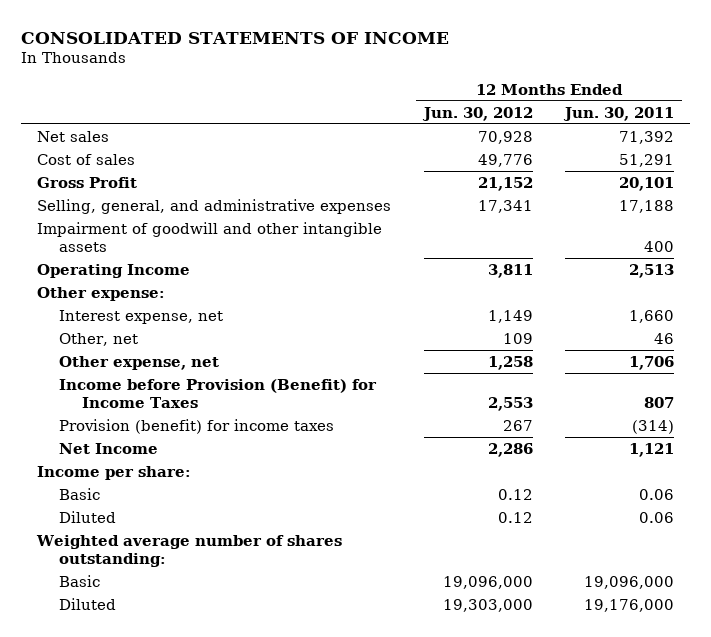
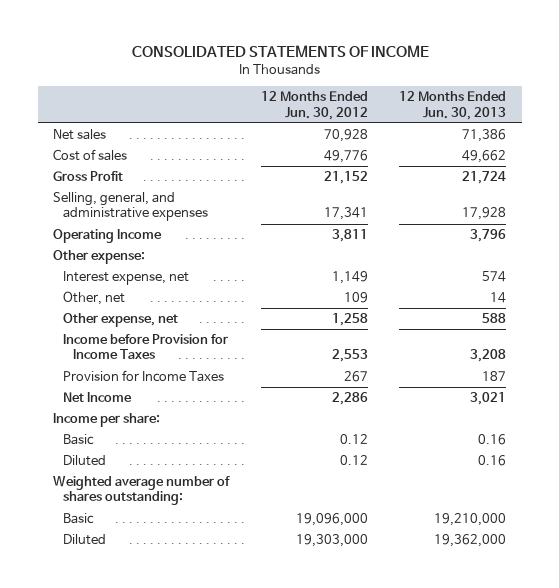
[563,106,675,121] Jun. 30, 2011 -> none
none -> [399,91,507,120] 12 Months Ended Jun. 30, 2013
[37,221,383,253] Impairment of goodwill and other intangible assets -> none
[59,378,378,409] Income before Provision (Benefit) for Income Taxes -> [63,334,229,360] Income before Provision for Income Taxes
[59,418,335,434] Provision (benefit) for income taxes -> [63,370,225,383] Provision for Income Taxes

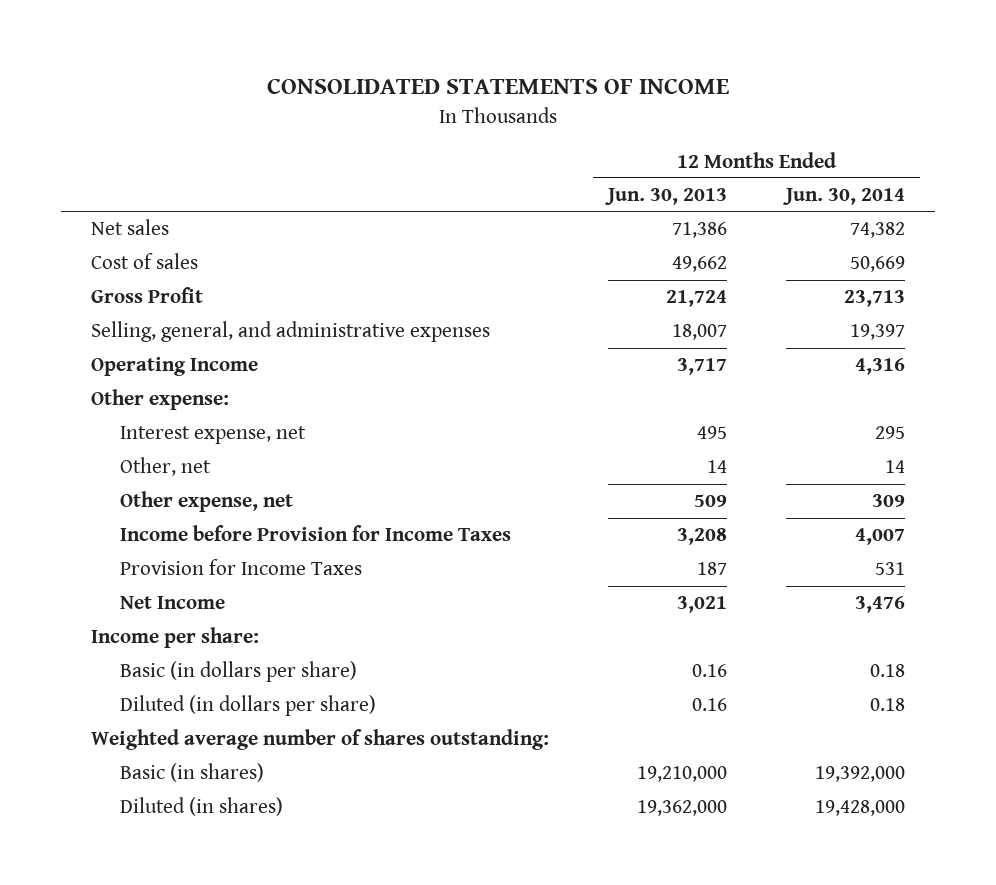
[260,91,368,120] 12 Months Ended Jun. 30, 2012 -> none
none -> [783,188,906,206] Jun. 30, 2014
[462,207,507,221] 17,928 -> [672,324,728,341] 18,007
[470,229,507,243] 3,796 -> [677,358,728,376] 3,717
[482,271,507,283] 574 -> [697,426,728,440] 495
[482,313,507,324] 588 -> [694,494,728,508] 509
[63,434,95,446] Basic -> [119,661,357,683] Basic (in dollars per share)
[63,455,107,467] Diluted -> [119,695,376,717] Diluted (in dollars per share)
[63,513,95,525] Basic -> [119,763,264,783] Basic (in shares)
[63,534,107,546] Diluted -> [119,797,283,817] Diluted (in shares)

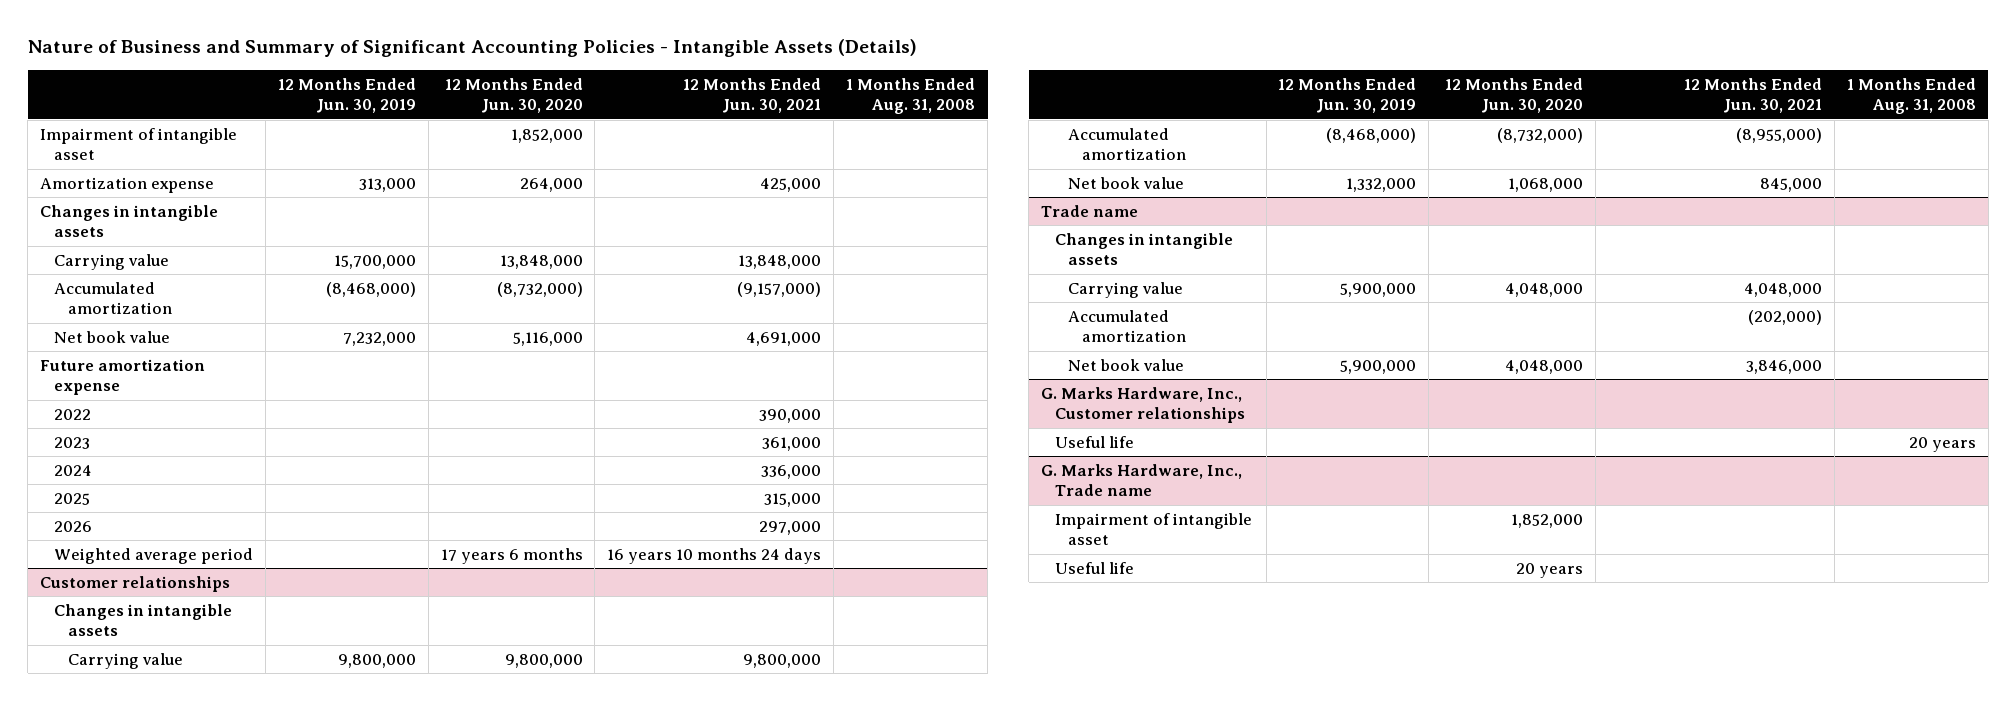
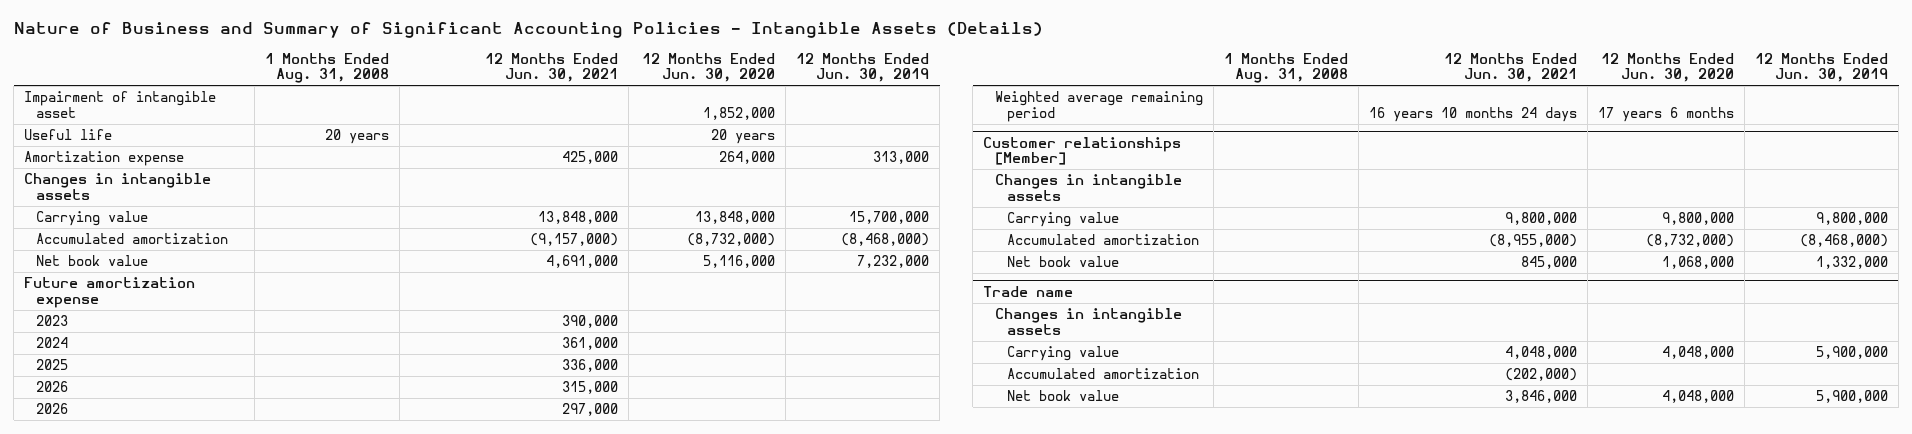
none -> [24,129,113,141] Useful life
[54,408,92,420] 2022 -> [36,315,69,327] 2023
[54,436,91,449] 2023 -> [36,337,69,349] 2024
[54,464,93,476] 2024 -> [36,359,69,371] 2025
[54,492,91,505] 2025 -> [36,381,69,393] 2026
[54,547,254,564] Weighted average period -> [995,91,1204,122] Weighted average remaining period
[40,575,231,592] Customer relationships -> [983,136,1182,166] Customer relationships [Member]
[1040,386,1245,424] G. Marks Hardware, Inc., Customer relationships -> none
[1054,435,1134,448] Useful life -> none
[1040,463,1242,497] G. Marks Hardware, Inc., Trade name -> none
[1054,512,1252,546] Impairment of intangible asset -> none
[1054,561,1134,574] Useful life -> none

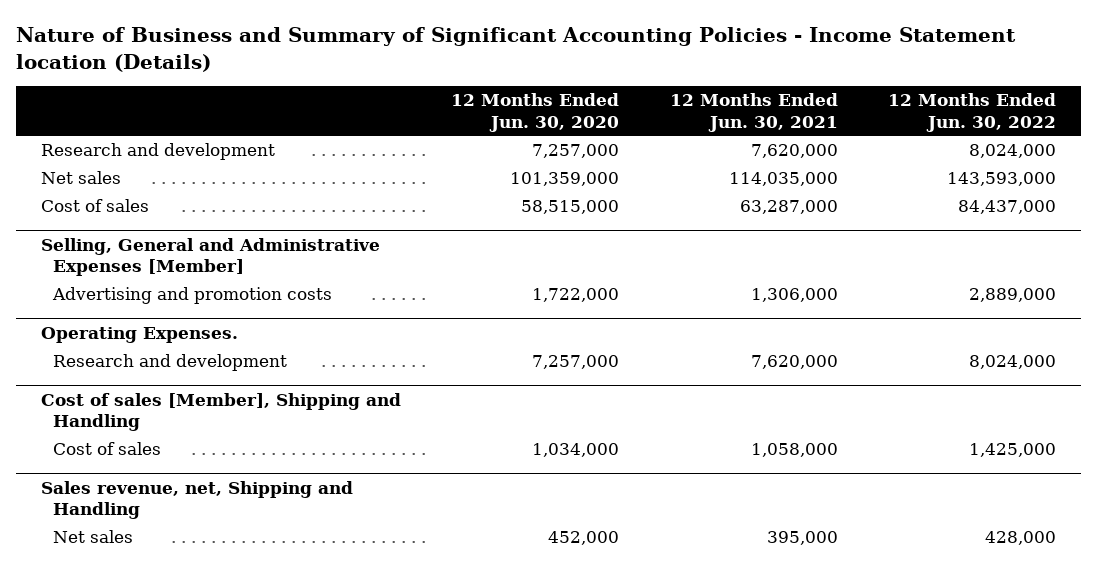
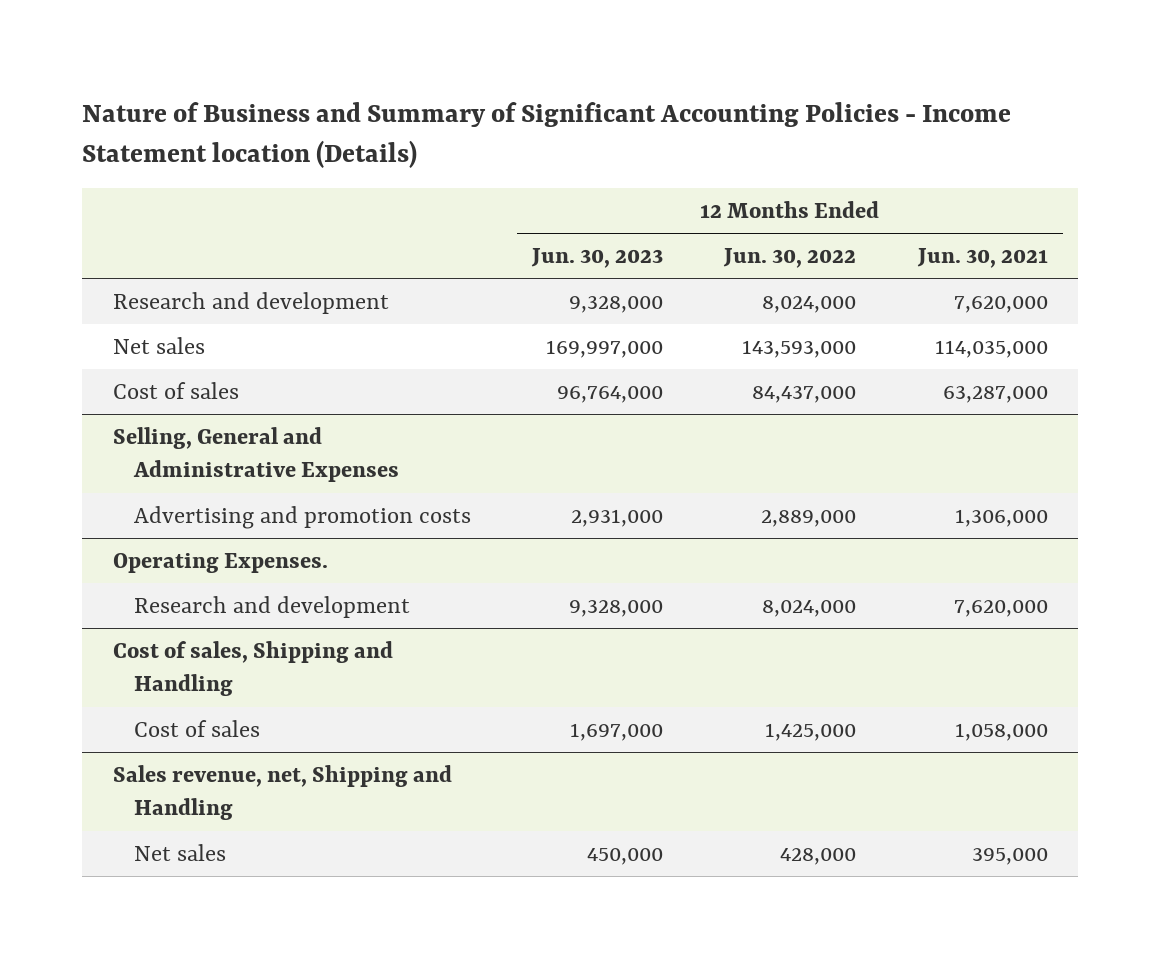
[451,93,620,132] 12 Months Ended Jun. 30, 2020 -> none
none -> [531,248,664,269] Jun. 30, 2023
[41,237,381,277] Selling, General and Administrative Expenses [Member] -> [112,426,400,483] Selling, General and Administrative Expenses
[41,392,402,432] Cost of sales [Member], Shipping and Handling -> [112,640,393,697] Cost of sales, Shipping and Handling

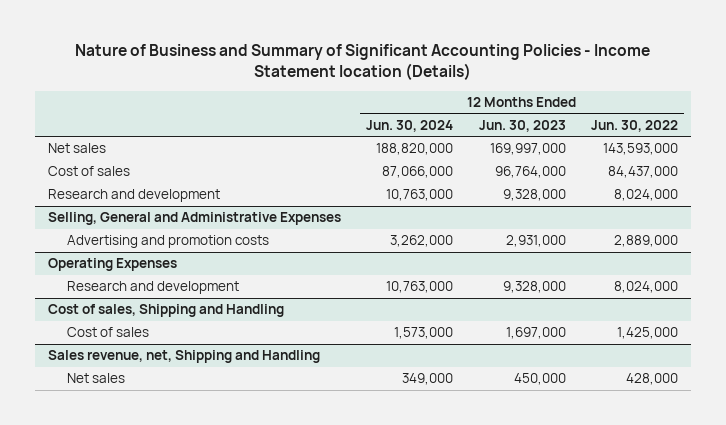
[916,248,1048,269] Jun. 30, 2021 -> none
none -> [366,119,454,132] Jun. 30, 2024
[112,291,389,314] Research and development -> [48,189,221,203] Research and development
[112,552,328,573] Operating Expenses. -> [48,258,178,272] Operating Expenses

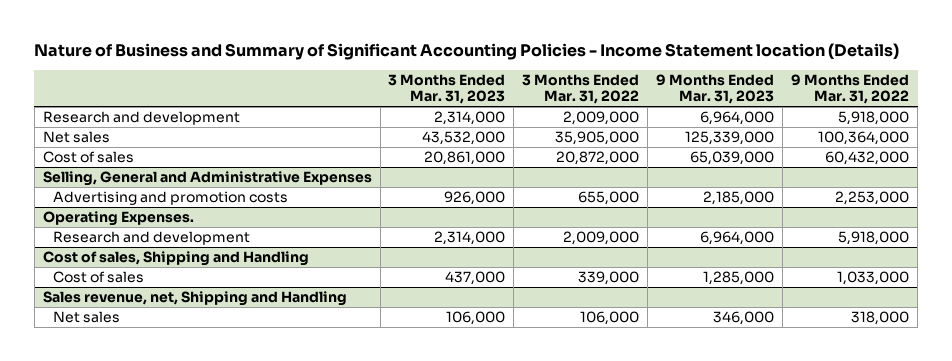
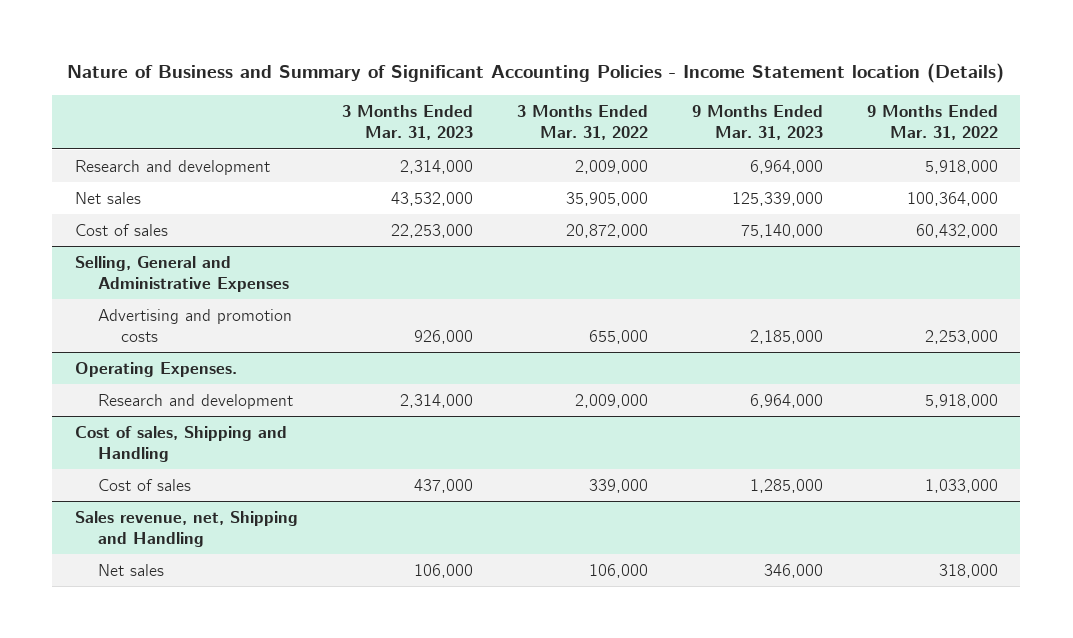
[424,151,506,166] 20,861,000 -> [390,223,473,238] 22,253,000
[690,151,775,166] 65,039,000 -> [740,223,823,238] 75,140,000

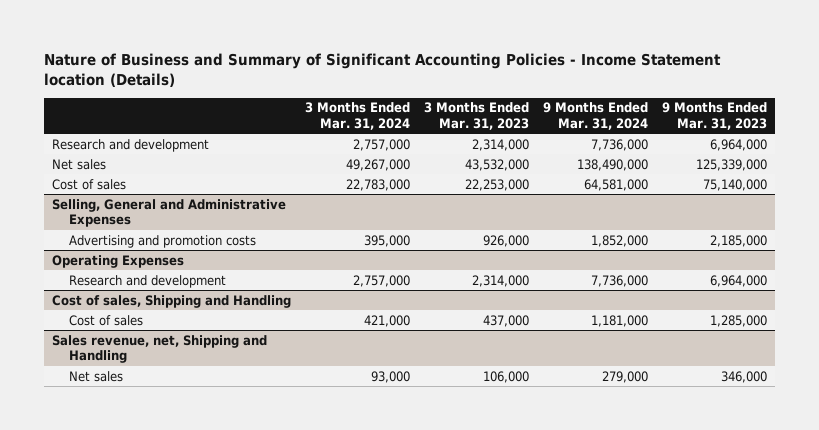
[516,104,648,141] 3 Months Ended Mar. 31, 2022 -> none
[867,104,999,141] 9 Months Ended Mar. 31, 2022 -> none
none -> [304,102,410,131] 3 Months Ended Mar. 31, 2024
none -> [543,102,649,131] 9 Months Ended Mar. 31, 2024
[74,361,237,377] Operating Expenses. -> [51,254,184,268] Operating Expenses

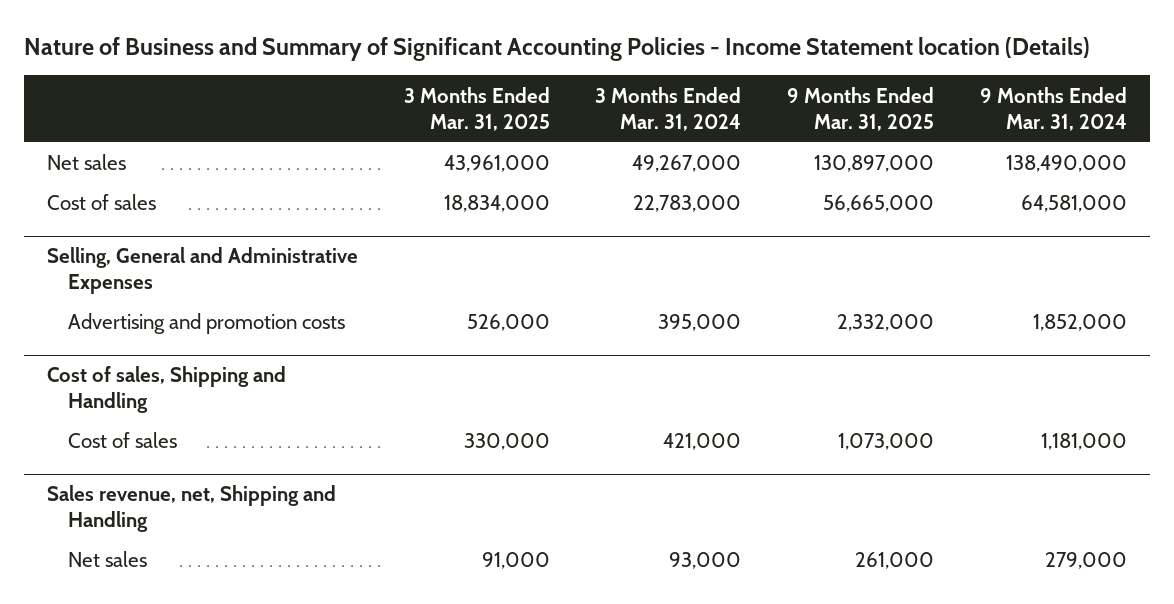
[424,102,530,131] 3 Months Ended Mar. 31, 2023 -> none
[662,102,768,131] 9 Months Ended Mar. 31, 2023 -> none
none -> [403,86,550,131] 3 Months Ended Mar. 31, 2025
none -> [787,86,935,131] 9 Months Ended Mar. 31, 2025
[51,138,209,152] Research and development -> none
[51,254,184,268] Operating Expenses -> none
[68,274,226,288] Research and development -> none

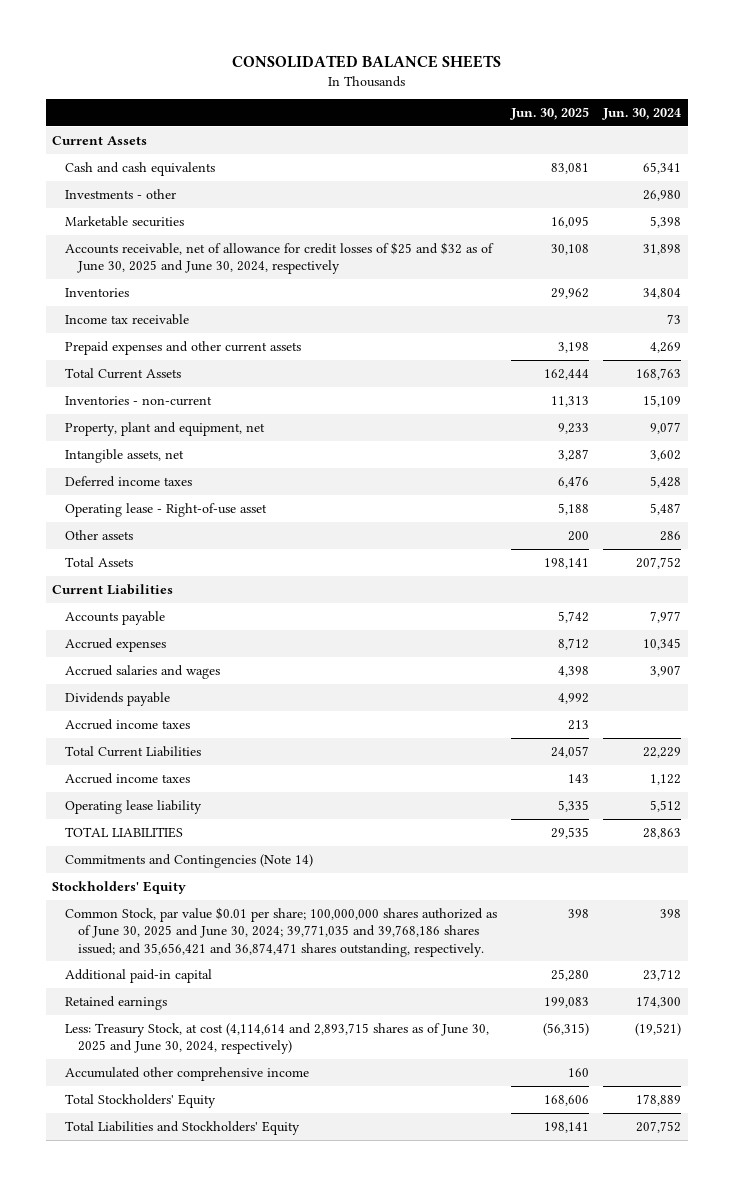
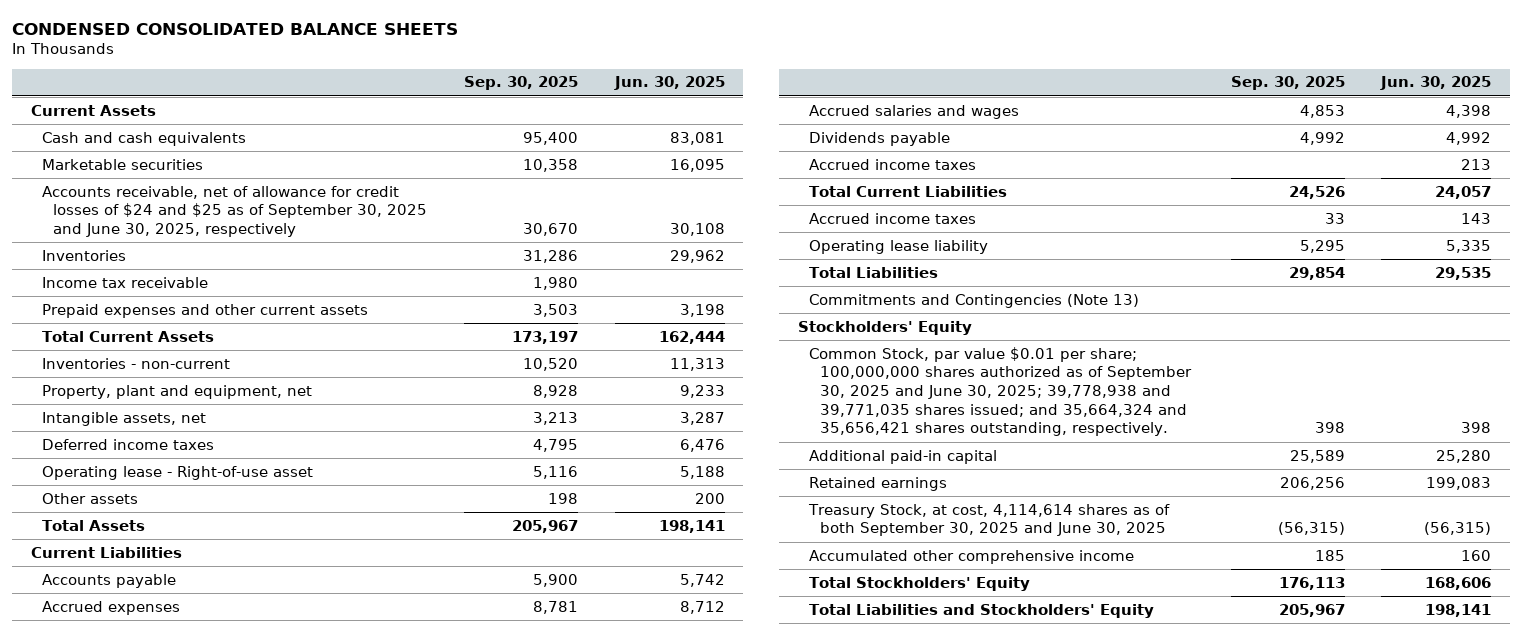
[231,54,501,68] CONSOLIDATED BALANCE SHEETS -> [12,22,459,35] CONDENSED CONSOLIDATED BALANCE SHEETS
[601,108,681,121] Jun. 30, 2024 -> none
none -> [464,76,579,91] Sep. 30, 2025
[65,188,177,199] Investments - other -> none
[65,241,495,275] Accounts receivable, net of allowance for credit losses of $25 and $32 as of June 30, 2025 and June 30, 2024, respectively -> [42,185,428,238] Accounts receivable, net of allowance for credit losses of $24 and $25 as of September 30, 2025 and June 30, 2025, respectively
[65,826,184,838] TOTAL LIABILITIES -> [808,266,938,278] Total Liabilities
[65,853,314,868] Commitments and Contingencies (Note 14) -> [808,293,1139,308] Commitments and Contingencies (Note 13)
[65,906,498,957] Common Stock, par value $0.01 per share; 100,000,000 shares authorized as of June 30, 2025 and June 30, 2024; 39,771,035 and 39,768,186 shares issued; and 35,656,421 and 36,874,471 shares outstanding, respectively. -> [808,346,1193,437] Common Stock, par value $0.01 per share; 100,000,000 shares authorized as of September 30, 2025 and June 30, 2025; 39,778,938 and 39,771,035 shares issued; and 35,664,324 and 35,656,421 shares outstanding, respectively.
[65,1022,490,1055] Less: Treasury Stock, at cost (4,114,614 and 2,893,715 shares as of June 30, 2025 and June 30, 2024, respectively) -> [807,503,1170,537] Treasury Stock, at cost, 4,114,614 shares as of both September 30, 2025 and June 30, 2025

